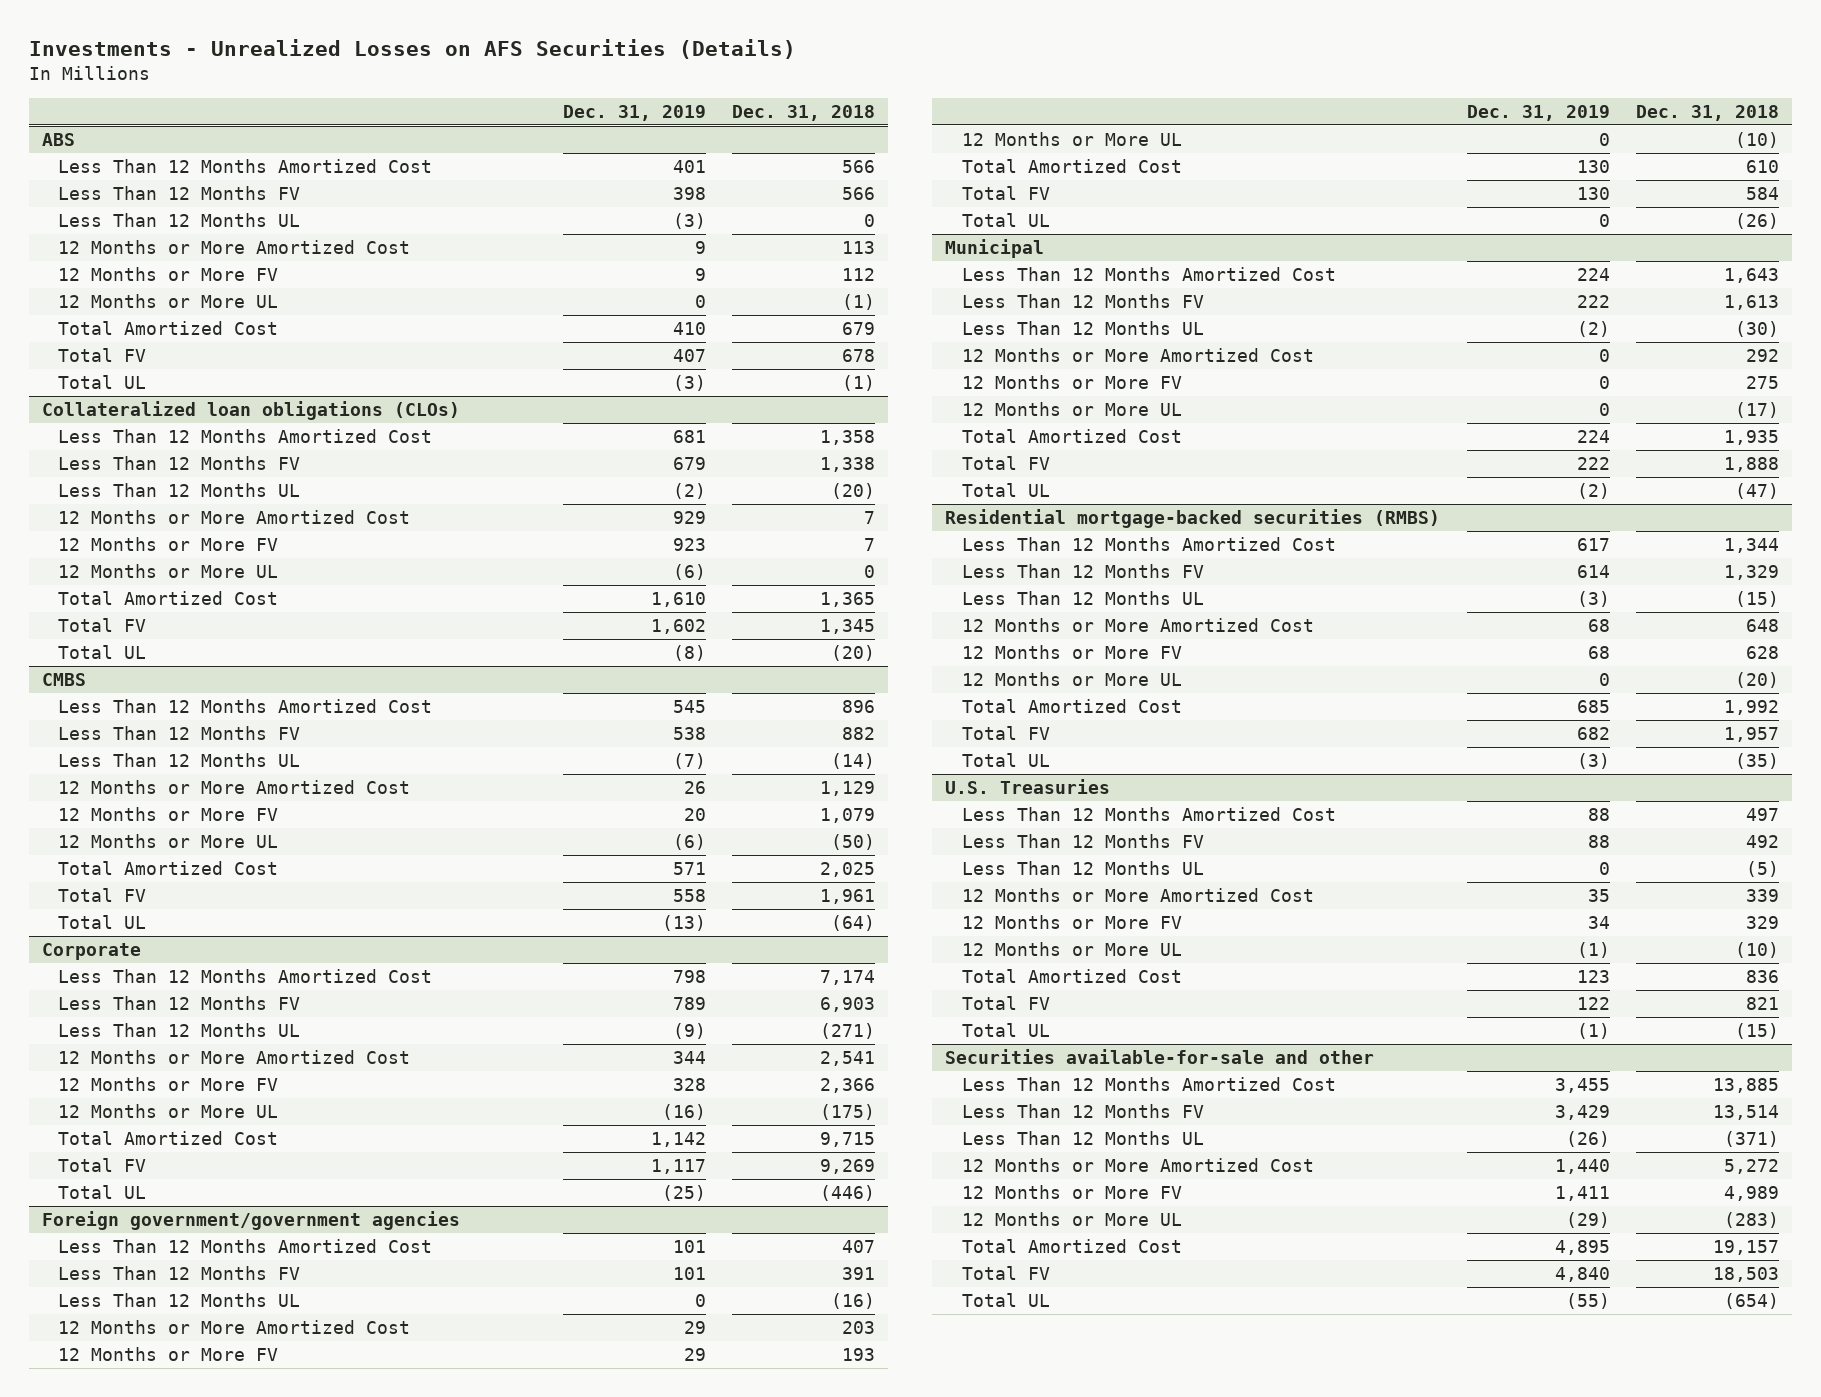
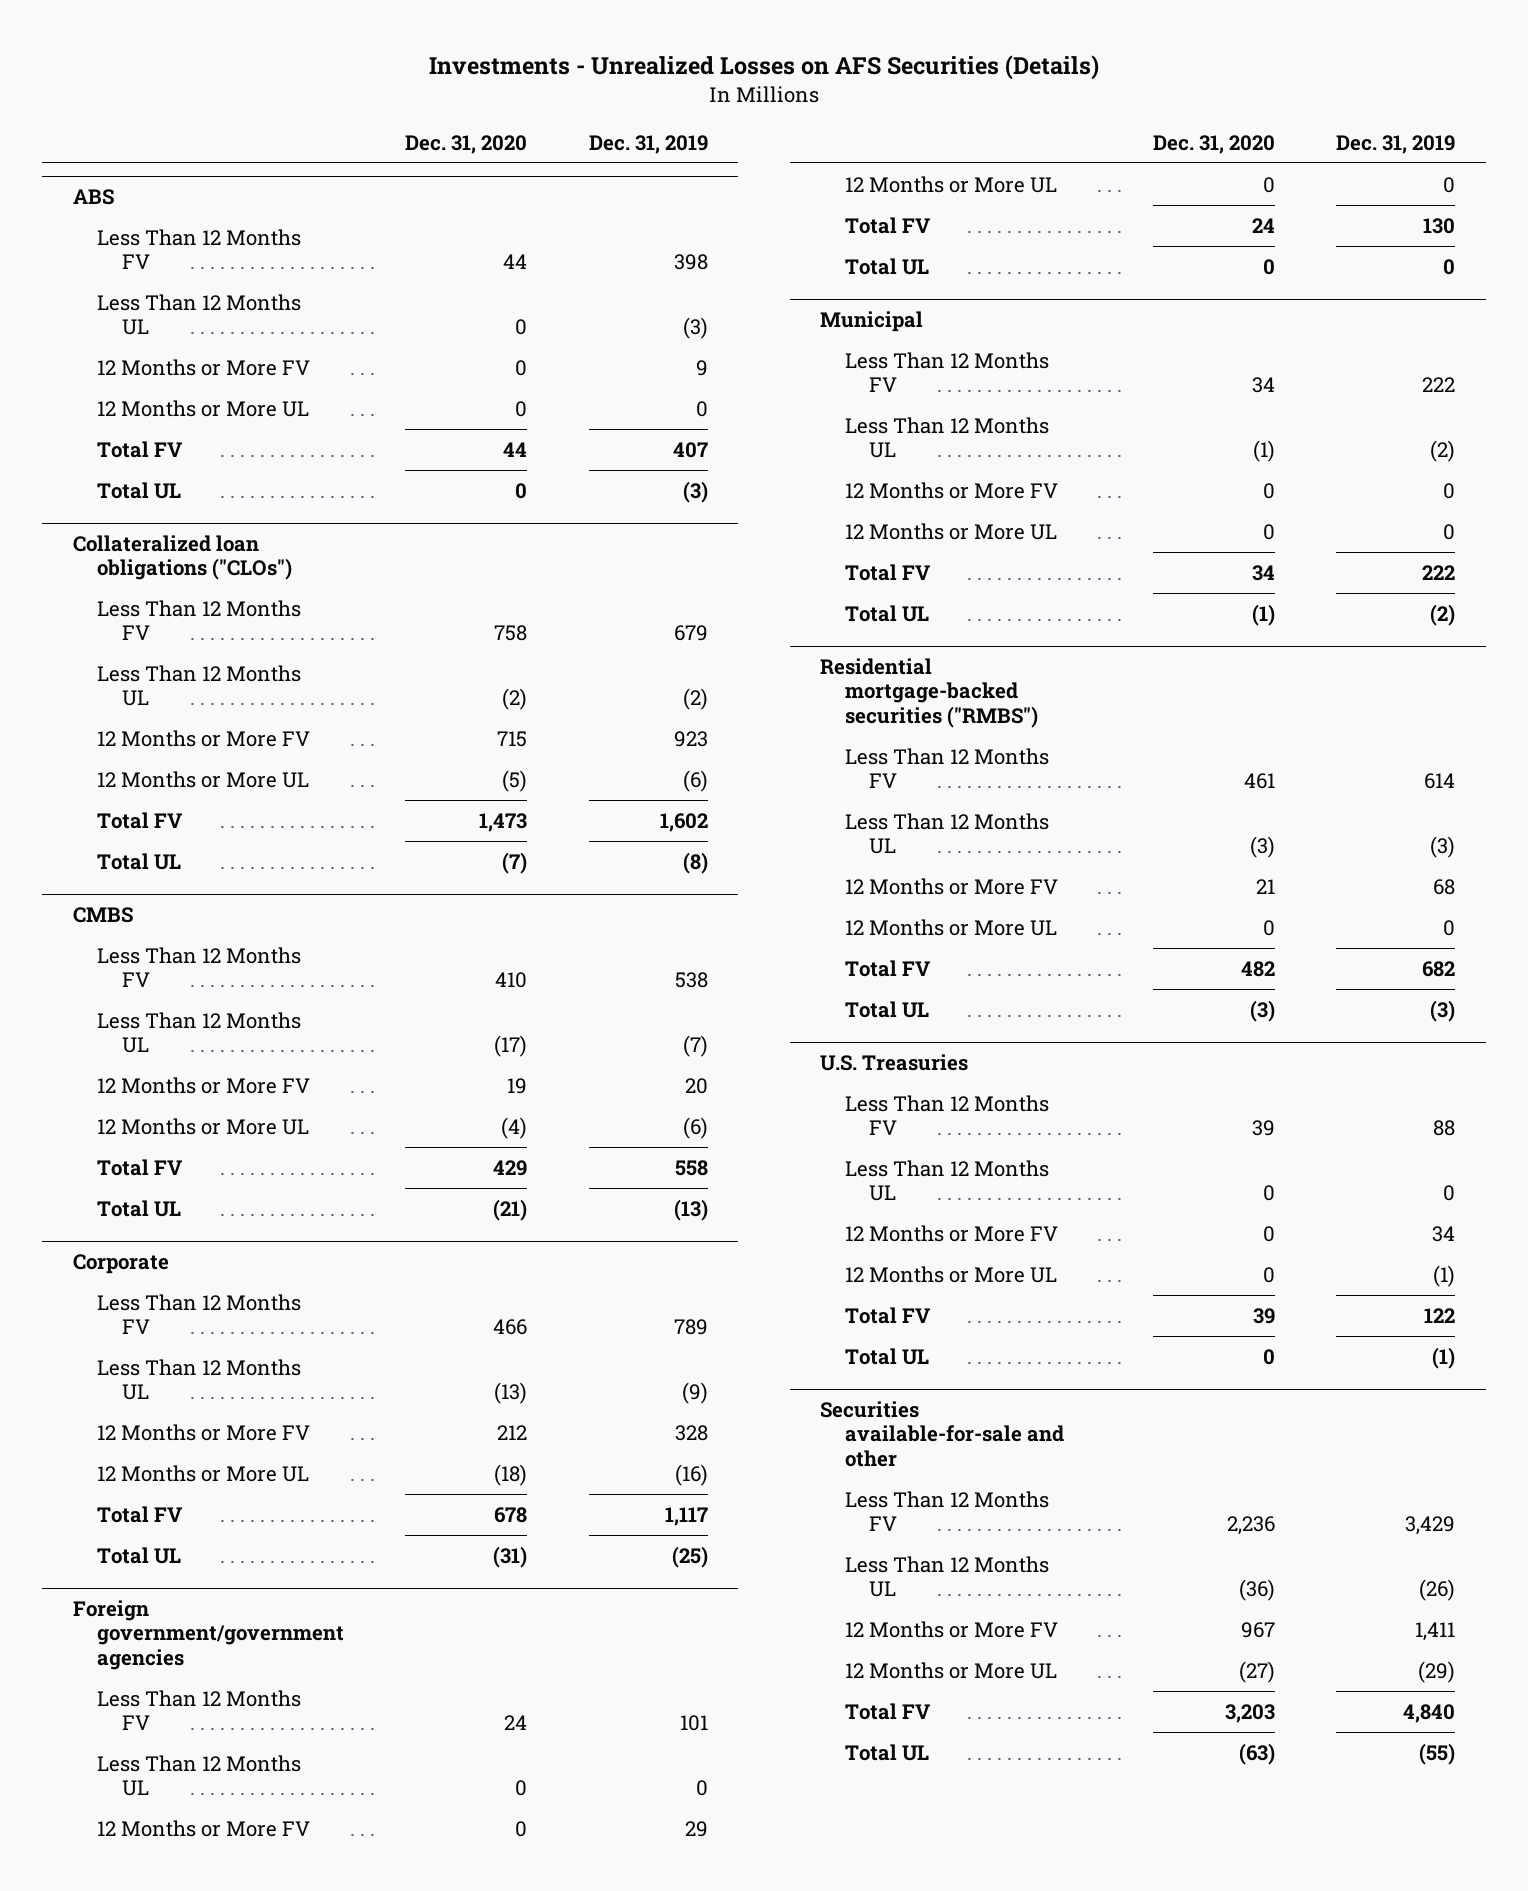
[732,104,876,121] Dec. 31, 2018 -> none
none -> [405,134,528,154] Dec. 31, 2020
[58,158,433,173] Less Than 12 Months Amortized Cost -> none
[58,239,411,254] 12 Months or More Amortized Cost -> none
[58,320,279,335] Total Amortized Cost -> none
[58,428,433,443] Less Than 12 Months Amortized Cost -> none
[41,400,460,420] Collateralized loan obligations (CLOs) -> [72,534,293,581] Collateralized loan obligations ("CLOs")
[58,509,411,524] 12 Months or More Amortized Cost -> none
[58,590,279,605] Total Amortized Cost -> none
[58,698,433,713] Less Than 12 Months Amortized Cost -> none
[58,779,411,794] 12 Months or More Amortized Cost -> none
[58,860,279,875] Total Amortized Cost -> none
[58,968,433,983] Less Than 12 Months Amortized Cost -> none
[58,1049,411,1064] 12 Months or More Amortized Cost -> none
[58,1130,279,1145] Total Amortized Cost -> none
[58,1238,433,1253] Less Than 12 Months Amortized Cost -> none
[58,1319,411,1334] 12 Months or More Amortized Cost -> none
[961,158,1182,173] Total Amortized Cost -> none
[961,266,1336,281] Less Than 12 Months Amortized Cost -> none
[961,347,1314,362] 12 Months or More Amortized Cost -> none
[961,428,1182,443] Total Amortized Cost -> none
[961,536,1336,551] Less Than 12 Months Amortized Cost -> none
[945,508,1441,528] Residential mortgage-backed securities (RMBS) -> [820,657,1038,728] Residential mortgage-backed securities ("RMBS")
[961,617,1314,632] 12 Months or More Amortized Cost -> none
[961,698,1182,713] Total Amortized Cost -> none
[961,806,1336,821] Less Than 12 Months Amortized Cost -> none
[961,887,1314,902] 12 Months or More Amortized Cost -> none
[961,968,1182,983] Total Amortized Cost -> none
[961,1076,1336,1091] Less Than 12 Months Amortized Cost -> none
[961,1157,1314,1172] 12 Months or More Amortized Cost -> none
[961,1238,1182,1253] Total Amortized Cost -> none

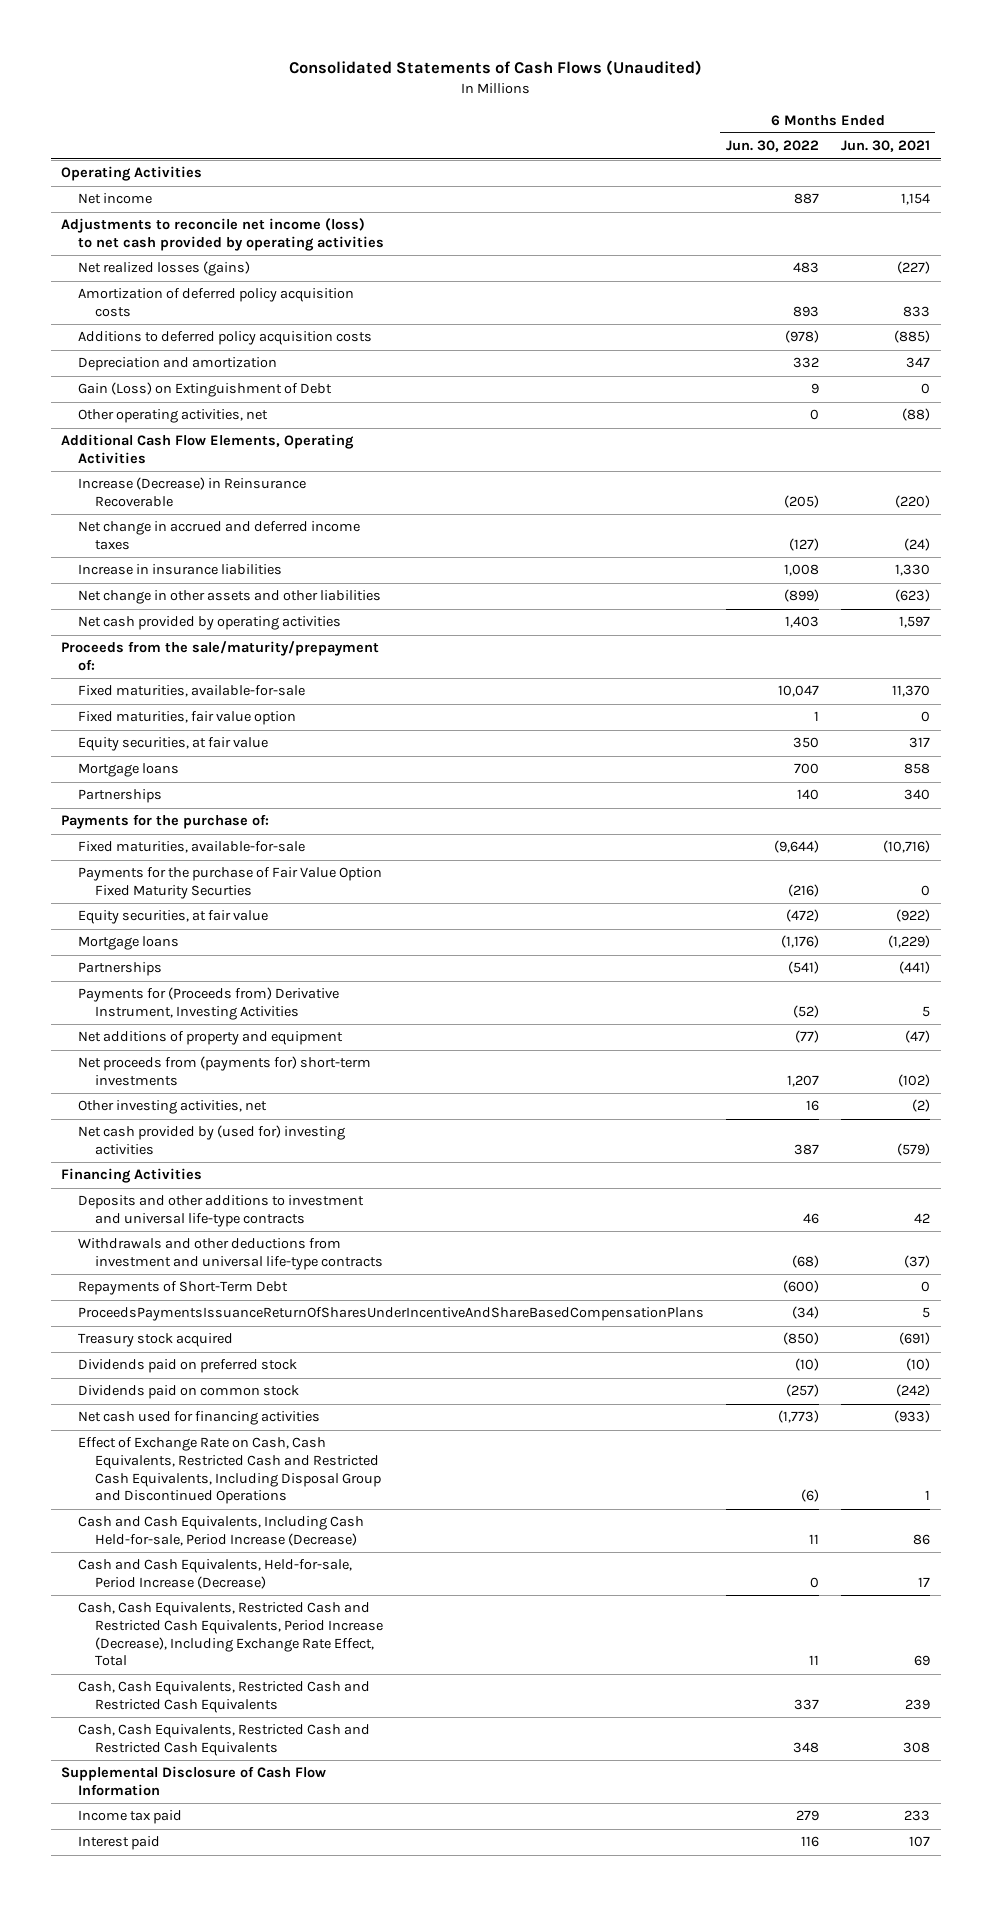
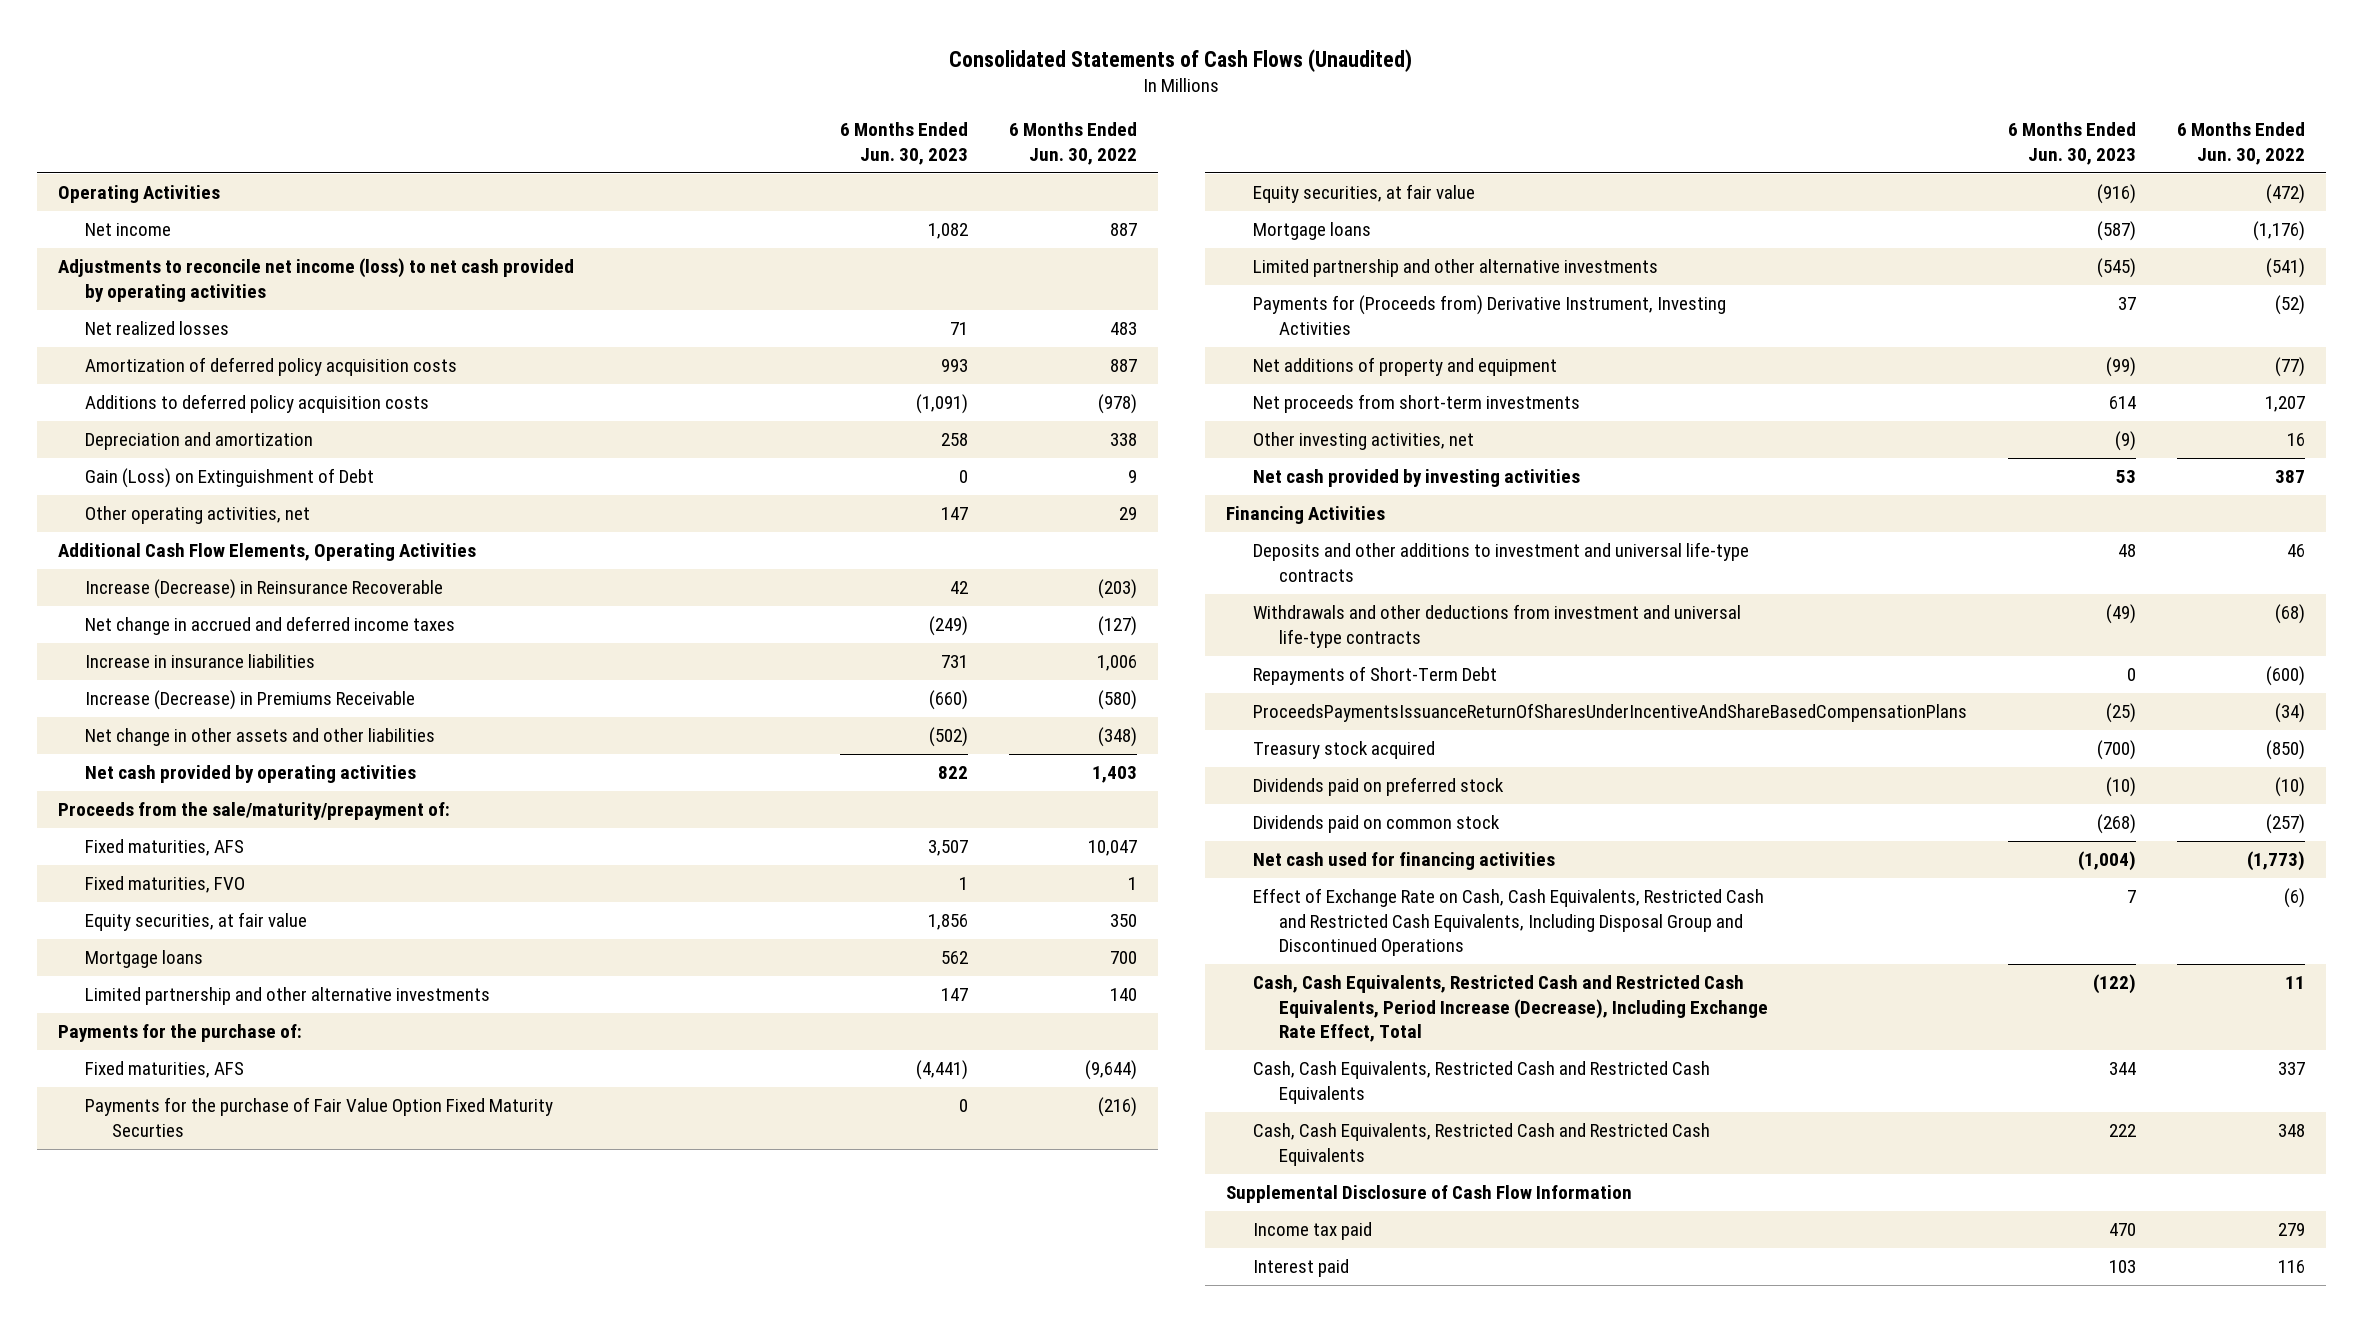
[840,140,930,153] Jun. 30, 2021 -> none
none -> [839,122,968,165] 6 Months Ended Jun. 30, 2023
[78,261,251,277] Net realized losses (gains) -> [84,321,229,336] Net realized losses
[792,306,819,318] 893 -> [1110,359,1138,373] 887
[792,357,819,369] 332 -> [1110,433,1138,447] 338
[809,409,819,421] 0 -> [1119,507,1138,521] 29
[783,495,819,509] (205) -> [1098,579,1138,600] (203)
[783,564,819,577] 1,008 -> [1097,655,1138,672] 1,006
none -> [84,690,415,711] Increase (Decrease) in Premiums Receivable
[783,589,819,603] (899) -> [1098,727,1138,748] (348)
[78,685,306,698] Fixed maturities, available-for-sale -> [84,839,244,857] Fixed maturities, AFS
[78,711,297,726] Fixed maturities, fair value option -> [84,876,245,894] Fixed maturities, FVO
[78,789,163,804] Partnerships -> [84,987,490,1006] Limited partnership and other alternative investments
[78,841,306,854] Fixed maturities, available-for-sale -> [84,1061,244,1079] Fixed maturities, AFS
[78,962,163,977] Partnerships -> [1252,259,1658,278] Limited partnership and other alternative investments
[78,1056,372,1087] Net proceeds from (payments for) short-term investments -> [1252,394,1580,414] Net proceeds from short-term investments
[78,1125,346,1156] Net cash provided by (used for) investing activities -> [1252,469,1580,488] Net cash provided by investing activities
[78,1516,365,1547] Cash and Cash Equivalents, Including Cash Held-for-sale, Period Increase (Decrease) -> none
[78,1559,353,1590] Cash and Cash Equivalents, Held-for-sale, Period Increase (Decrease) -> none

